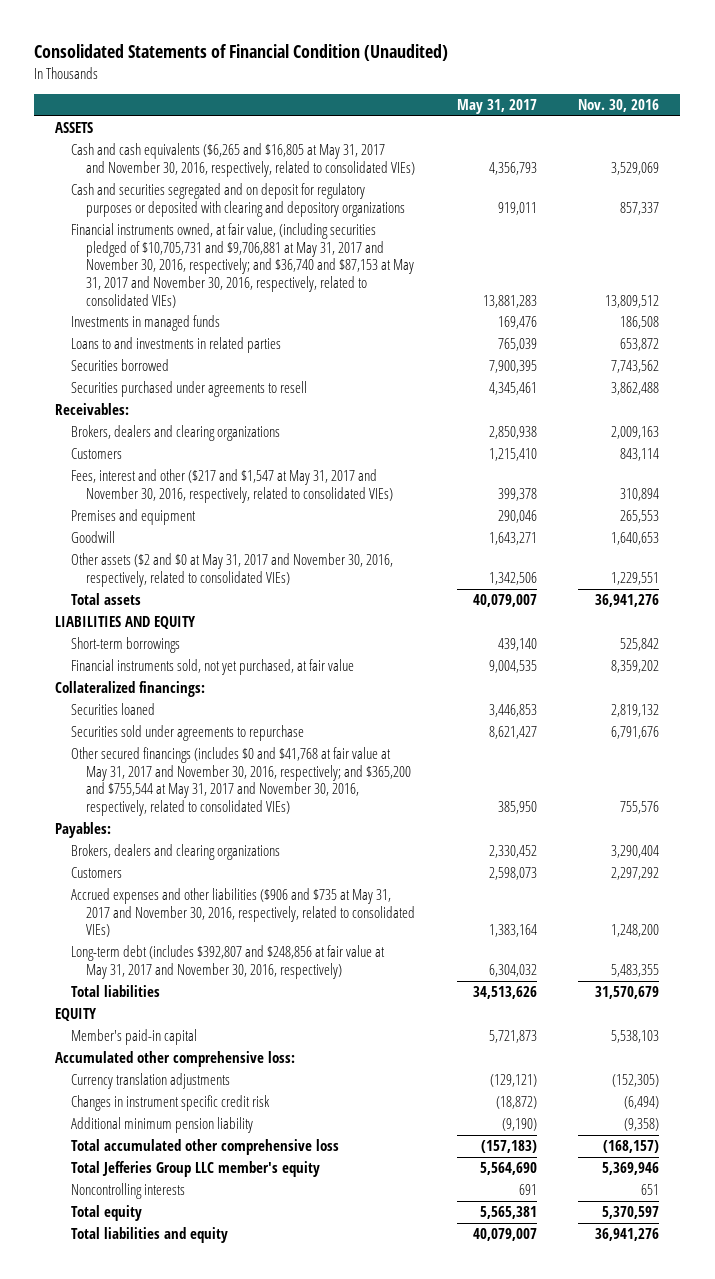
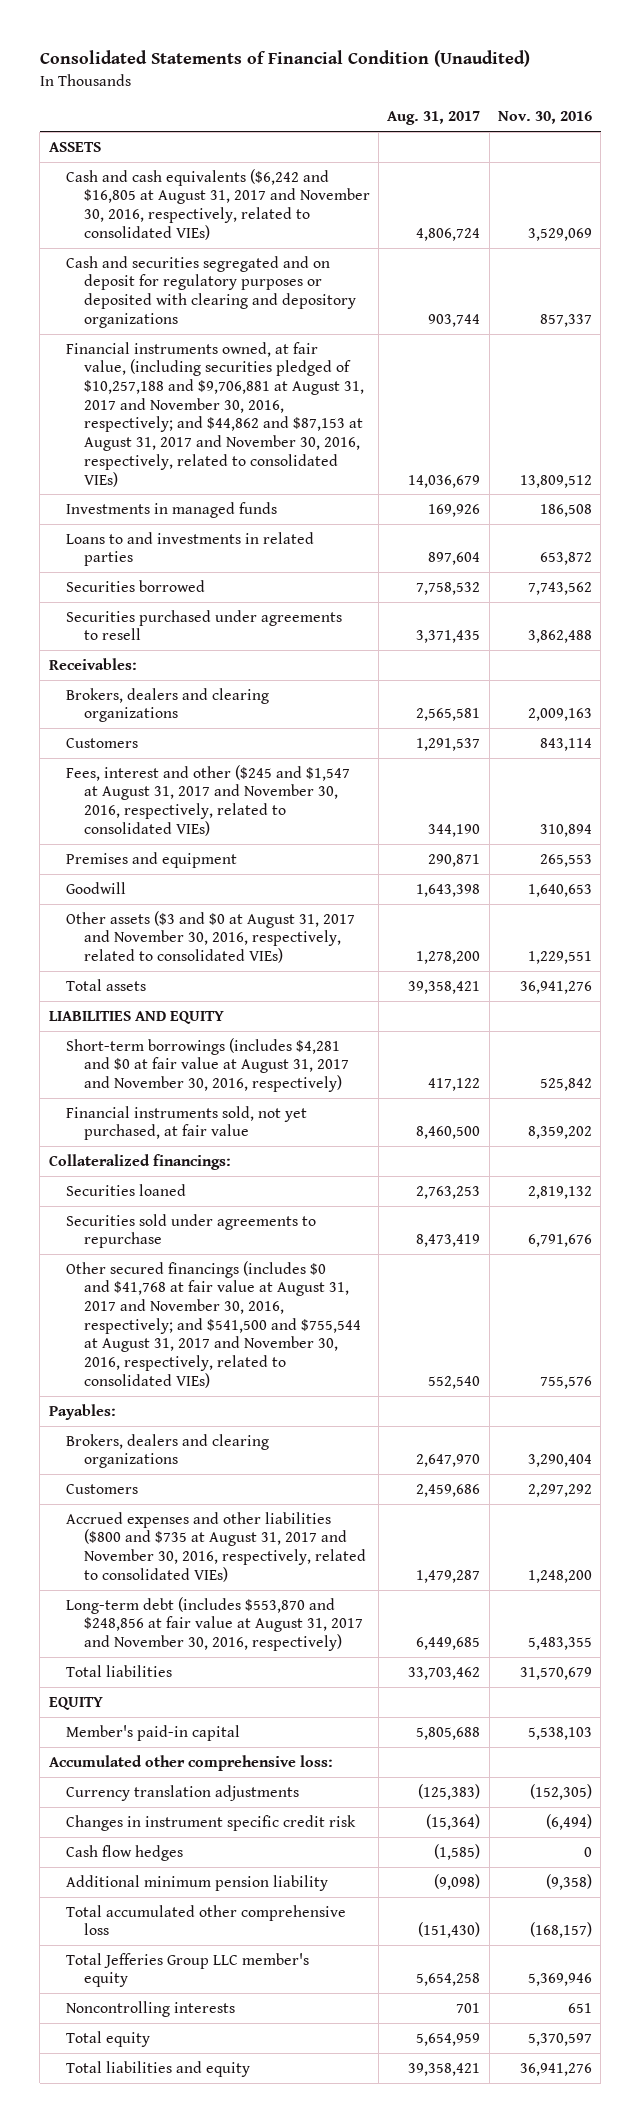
[456,99,537,115] May 31, 2017 -> none
none -> [387,111,481,126] Aug. 31, 2017
[70,143,416,177] Cash and cash equivalents ($6,265 and $16,805 at May 31, 2017 and November 30, 2016, respectively, related to consolidated VIEs) -> [66,168,371,240] Cash and cash equivalents ($6,242 and $16,805 at August 31, 2017 and November 30, 2016, respectively, related to consolidated VIEs)
[70,223,415,308] Financial instruments owned, at fair value, (including securities pledged of $10,705,731 and $9,706,881 at May 31, 2017 and November 30, 2016, respectively; and $36,740 and $87,153 at May 31, 2017 and November 30, 2016, respectively, related to consolidated VIEs) -> [66,341,365,487] Financial instruments owned, at fair value, (including securities pledged of $10,257,188 and $9,706,881 at August 31, 2017 and November 30, 2016, respectively; and $44,862 and $87,153 at August 31, 2017 and November 30, 2016, respectively, related to consolidated VIEs)
[70,469,394,503] Fees, interest and other ($217 and $1,547 at May 31, 2017 and November 30, 2016, respectively, related to consolidated VIEs) -> [66,764,351,836] Fees, interest and other ($245 and $1,547 at August 31, 2017 and November 30, 2016, respectively, related to consolidated VIEs)
[70,553,393,587] Other assets ($2 and $0 at May 31, 2017 and November 30, 2016, respectively, related to consolidated VIEs) -> [66,910,356,964] Other assets ($3 and $0 at August 31, 2017 and November 30, 2016, respectively, related to consolidated VIEs)
[70,637,180,654] Short-term borrowings -> [66,1037,350,1093] Short-term borrowings (includes $4,281 and $0 at fair value at August 31, 2017 and November 30, 2016, respectively)
[70,747,412,817] Other secured financings (includes $0 and $41,768 at fair value at May 31, 2017 and November 30, 2016, respectively; and $365,200 and $755,544 at May 31, 2017 and November 30, 2016, respectively, related to consolidated VIEs) -> [66,1260,362,1388] Other secured financings (includes $0 and $41,768 at fair value at August 31, 2017 and November 30, 2016, respectively; and $541,500 and $755,544 at August 31, 2017 and November 30, 2016, respectively, related to consolidated VIEs)
[70,888,416,938] Accrued expenses and other liabilities ($906 and $735 at May 31, 2017 and November 30, 2016, respectively, related to consolidated VIEs) -> [66,1511,367,1582] Accrued expenses and other liabilities ($800 and $735 at August 31, 2017 and November 30, 2016, respectively, related to consolidated VIEs)
[70,945,385,979] Long-term debt (includes $392,807 and $248,856 at fair value at May 31, 2017 and November 30, 2016, respectively) -> [66,1596,364,1652] Long-term debt (includes $553,870 and $248,856 at fair value at August 31, 2017 and November 30, 2016, respectively)
none -> [66,1844,184,1861] Cash flow hedges

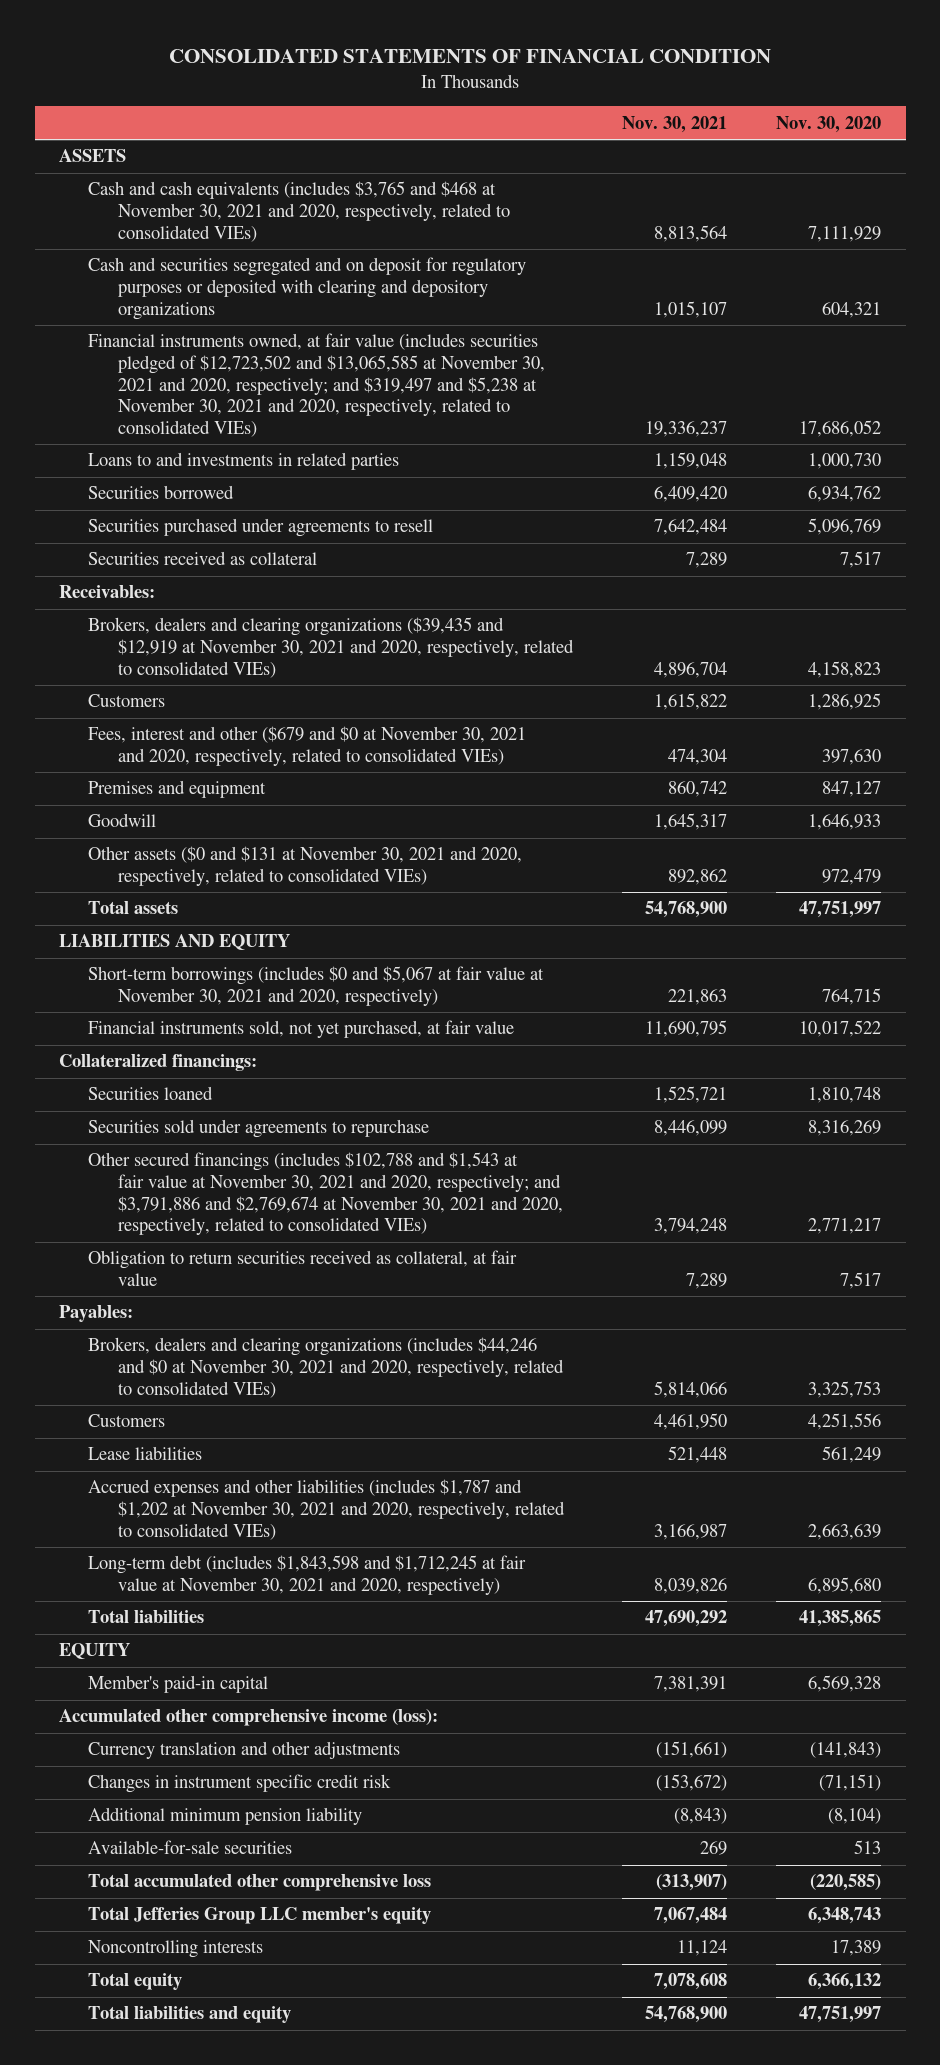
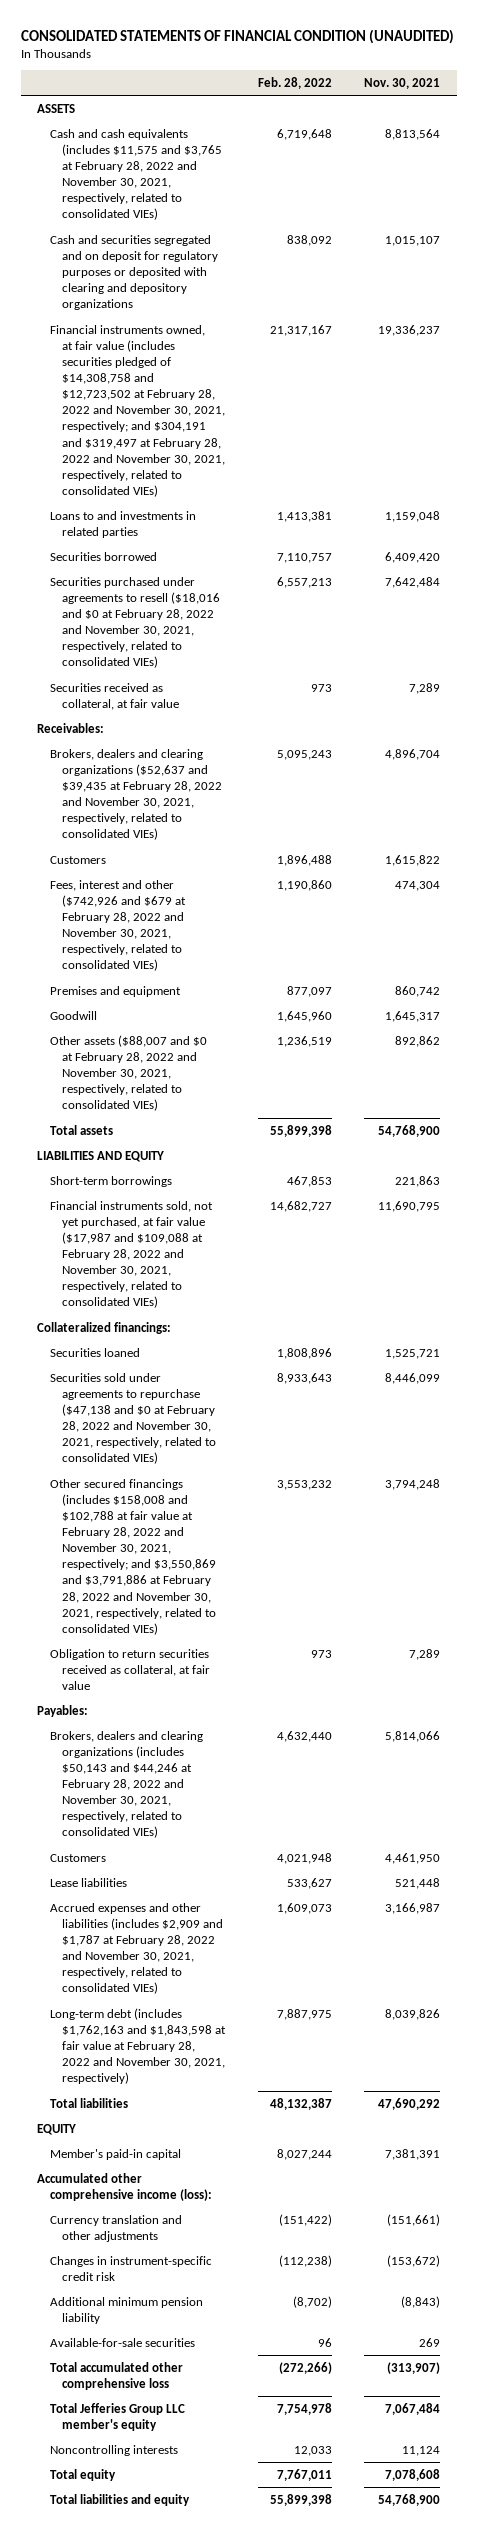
[169,49,772,64] CONSOLIDATED STATEMENTS OF FINANCIAL CONDITION -> [20,28,454,44] CONSOLIDATED STATEMENTS OF FINANCIAL CONDITION (UNAUDITED)
[776,115,882,133] Nov. 30, 2020 -> none
none -> [257,76,332,89] Feb. 28, 2022
[88,181,510,242] Cash and cash equivalents (includes $3,765 and $468 at November 30, 2021 and 2020, respectively, related to consolidated VIEs) -> [49,128,222,221] Cash and cash equivalents (includes $11,575 and $3,765 at February 28, 2022 and November 30, 2021, respectively, related to consolidated VIEs)
[88,333,545,438] Financial instruments owned, at fair value (includes securities pledged of $12,723,502 and $13,065,585 at November 30, 2021 and 2020, respectively; and $319,497 and $5,238 at November 30, 2021 and 2020, respectively, related to consolidated VIEs) -> [49,324,225,497] Financial instruments owned, at fair value (includes securities pledged of $14,308,758 and $12,723,502 at February 28, 2022 and November 30, 2021, respectively; and $304,191 and $319,497 at February 28, 2022 and November 30, 2021, respectively, related to consolidated VIEs)
[88,518,434,538] Securities purchased under agreements to resell -> [49,576,220,669] Securities purchased under agreements to resell ($18,016 and $0 at February 28, 2022 and November 30, 2021, respectively, related to consolidated VIEs)
[88,551,318,566] Securities received as collateral -> [49,682,179,710] Securities received as collateral, at fair value
[88,617,574,678] Brokers, dealers and clearing organizations ($39,435 and $12,919 at November 30, 2021 and 2020, respectively, related to consolidated VIEs) -> [49,748,222,841] Brokers, dealers and clearing organizations ($52,637 and $39,435 at February 28, 2022 and November 30, 2021, respectively, related to consolidated VIEs)
[88,726,527,767] Fees, interest and other ($679 and $0 at November 30, 2021 and 2020, respectively, related to consolidated VIEs) -> [49,879,186,972] Fees, interest and other ($742,926 and $679 at February 28, 2022 and November 30, 2021, respectively, related to consolidated VIEs)
[88,846,523,887] Other assets ($0 and $131 at November 30, 2021 and 2020, respectively, related to consolidated VIEs) -> [49,1034,207,1112] Other assets ($88,007 and $0 at February 28, 2022 and November 30, 2021, respectively, related to consolidated VIEs)
[88,966,545,1007] Short-term borrowings (includes $0 and $5,067 at fair value at November 30, 2021 and 2020, respectively) -> [49,1175,172,1187] Short-term borrowings
[88,1020,515,1039] Financial instruments sold, not yet purchased, at fair value -> [49,1200,213,1309] Financial instruments sold, not yet purchased, at fair value ($17,987 and $109,088 at February 28, 2022 and November 30, 2021, respectively, related to consolidated VIEs)
[88,1119,430,1139] Securities sold under agreements to repurchase -> [49,1372,216,1465] Securities sold under agreements to repurchase ($47,138 and $0 at February 28, 2022 and November 30, 2021, respectively, related to consolidated VIEs)
[88,1152,563,1236] Other secured financings (includes $102,788 and $1,543 at fair value at November 30, 2021 and 2020, respectively; and $3,791,886 and $2,769,674 at November 30, 2021 and 2020, respectively, related to consolidated VIEs) -> [49,1478,216,1635] Other secured financings (includes $158,008 and $102,788 at fair value at February 28, 2022 and November 30, 2021, respectively; and $3,550,869 and $3,791,886 at February 28, 2022 and November 30, 2021, respectively, related to consolidated VIEs)
[88,1337,564,1398] Brokers, dealers and clearing organizations (includes $44,246 and $0 at November 30, 2021 and 2020, respectively, related to consolidated VIEs) -> [49,1730,203,1839] Brokers, dealers and clearing organizations (includes $50,143 and $44,246 at February 28, 2022 and November 30, 2021, respectively, related to consolidated VIEs)
[88,1479,565,1540] Accrued expenses and other liabilities (includes $1,787 and $1,202 at November 30, 2021 and 2020, respectively, related to consolidated VIEs) -> [49,1902,223,1995] Accrued expenses and other liabilities (includes $2,909 and $1,787 at February 28, 2022 and November 30, 2021, respectively, related to consolidated VIEs)
[88,1555,527,1596] Long-term debt (includes $1,843,598 and $1,712,245 at fair value at November 30, 2021 and 2020, respectively) -> [49,2007,226,2085] Long-term debt (includes $1,762,163 and $1,843,598 at fair value at February 28, 2022 and November 30, 2021, respectively)
[88,1774,392,1794] Changes in instrument specific credit risk -> [49,2255,212,2281] Changes in instrument-specific credit risk

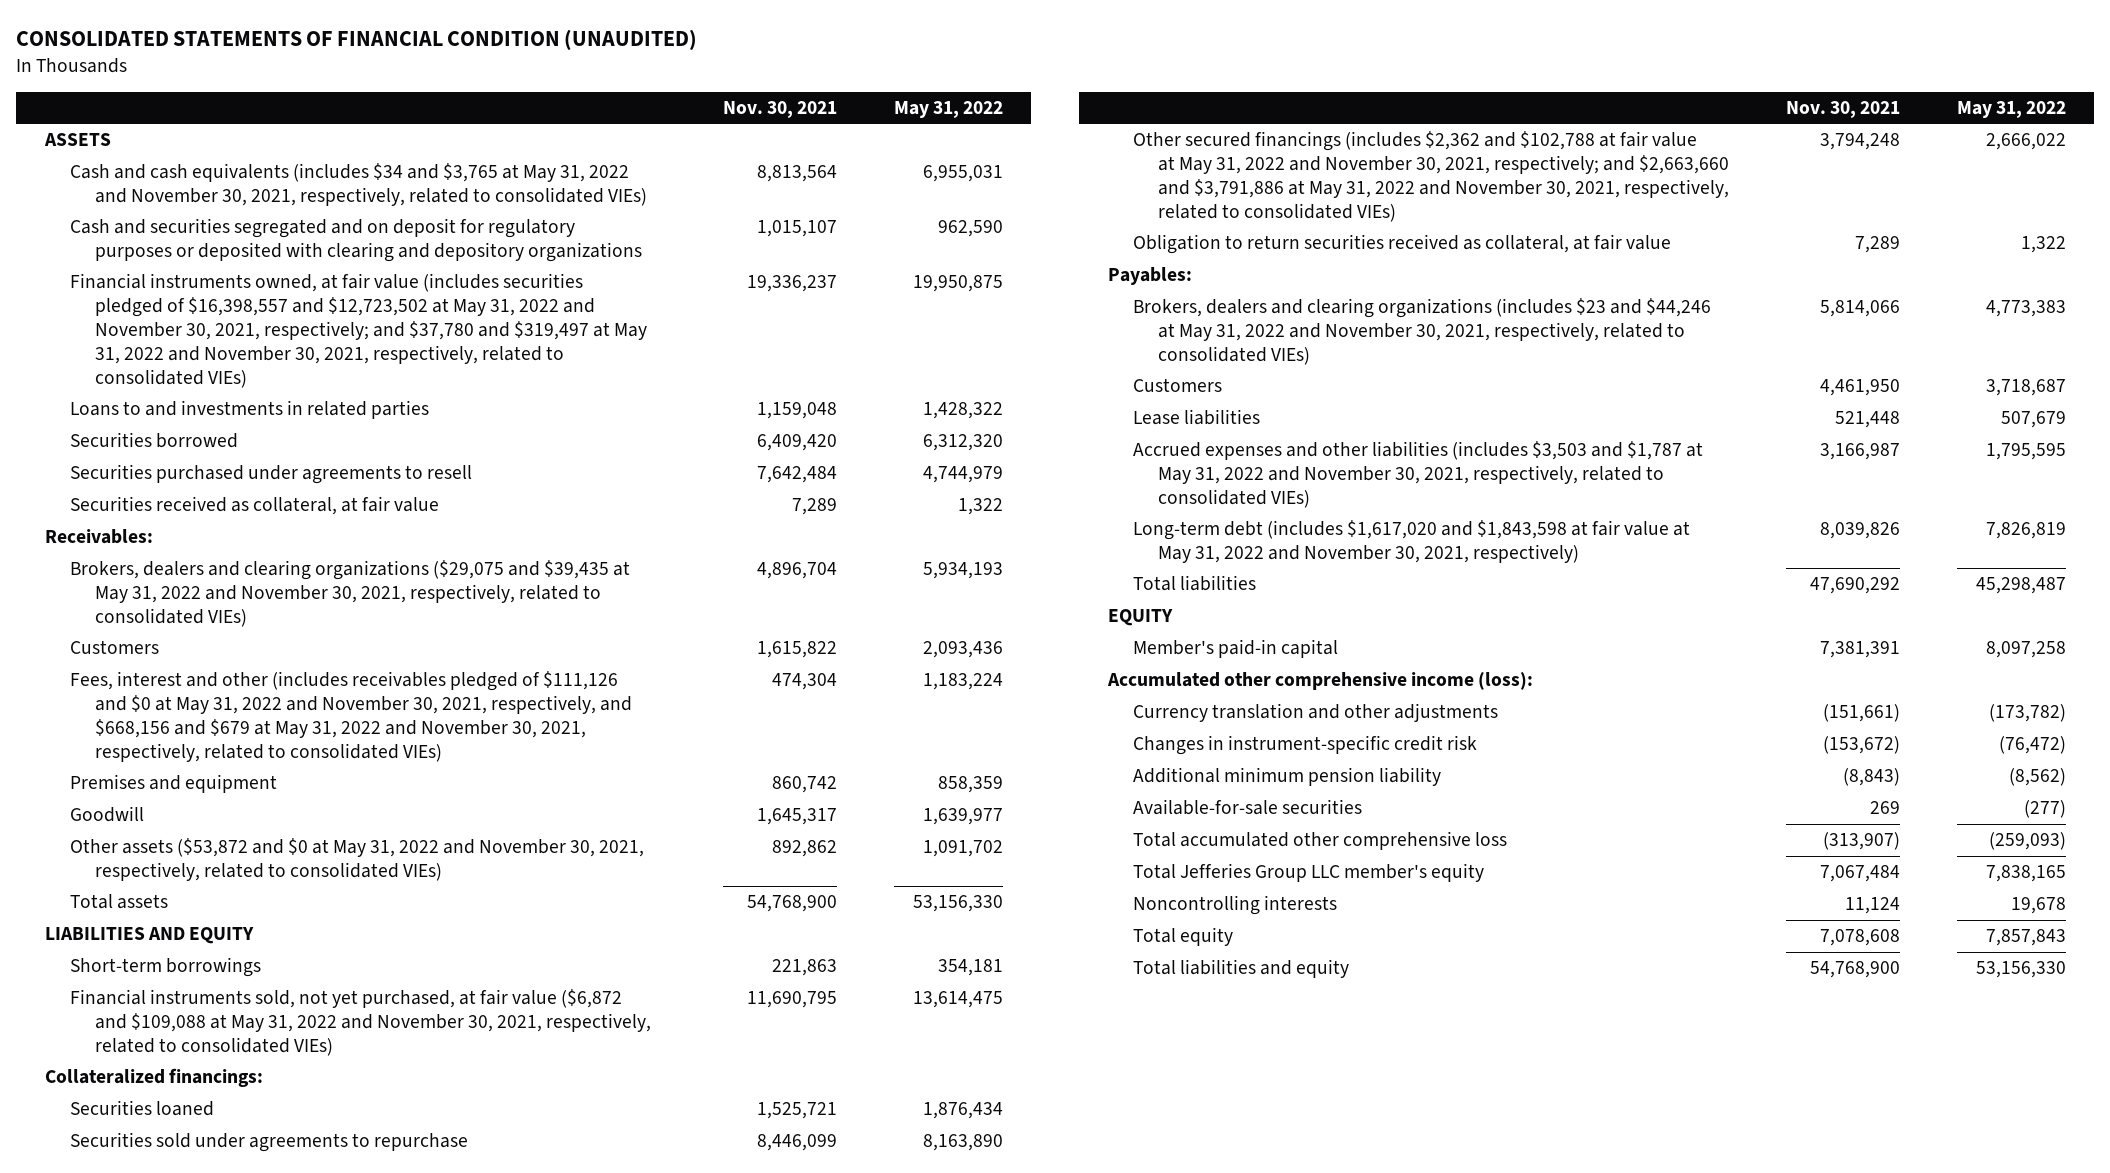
[257,76,332,89] Feb. 28, 2022 -> none
none -> [893,100,1003,118] May 31, 2022
[49,128,222,221] Cash and cash equivalents (includes $11,575 and $3,765 at February 28, 2022 and November 30, 2021, respectively, related to consolidated VIEs) -> [69,163,648,207] Cash and cash equivalents (includes $34 and $3,765 at May 31, 2022 and November 30, 2021, respectively, related to consolidated VIEs)
[49,324,225,497] Financial instruments owned, at fair value (includes securities pledged of $14,308,758 and $12,723,502 at February 28, 2022 and November 30, 2021, respectively; and $304,191 and $319,497 at February 28, 2022 and November 30, 2021, respectively, related to consolidated VIEs) -> [69,273,648,388] Financial instruments owned, at fair value (includes securities pledged of $16,398,557 and $12,723,502 at May 31, 2022 and November 30, 2021, respectively; and $37,780 and $319,497 at May 31, 2022 and November 30, 2021, respectively, related to consolidated VIEs)
[49,576,220,669] Securities purchased under agreements to resell ($18,016 and $0 at February 28, 2022 and November 30, 2021, respectively, related to consolidated VIEs) -> [69,464,472,485] Securities purchased under agreements to resell
[49,748,222,841] Brokers, dealers and clearing organizations ($52,637 and $39,435 at February 28, 2022 and November 30, 2021, respectively, related to consolidated VIEs) -> [69,560,630,627] Brokers, dealers and clearing organizations ($29,075 and $39,435 at May 31, 2022 and November 30, 2021, respectively, related to consolidated VIEs)
[49,879,186,972] Fees, interest and other ($742,926 and $679 at February 28, 2022 and November 30, 2021, respectively, related to consolidated VIEs) -> [69,671,633,762] Fees, interest and other (includes receivables pledged of $111,126 and $0 at May 31, 2022 and November 30, 2021, respectively, and $668,156 and $679 at May 31, 2022 and November 30, 2021, respectively, related to consolidated VIEs)
[49,1034,207,1112] Other assets ($88,007 and $0 at February 28, 2022 and November 30, 2021, respectively, related to consolidated VIEs) -> [69,838,644,882] Other assets ($53,872 and $0 at May 31, 2022 and November 30, 2021, respectively, related to consolidated VIEs)
[49,1200,213,1309] Financial instruments sold, not yet purchased, at fair value ($17,987 and $109,088 at February 28, 2022 and November 30, 2021, respectively, related to consolidated VIEs) -> [69,989,652,1056] Financial instruments sold, not yet purchased, at fair value ($6,872 and $109,088 at May 31, 2022 and November 30, 2021, respectively, related to consolidated VIEs)
[49,1372,216,1465] Securities sold under agreements to repurchase ($47,138 and $0 at February 28, 2022 and November 30, 2021, respectively, related to consolidated VIEs) -> [69,1132,468,1153] Securities sold under agreements to repurchase
[49,1478,216,1635] Other secured financings (includes $158,008 and $102,788 at fair value at February 28, 2022 and November 30, 2021, respectively; and $3,550,869 and $3,791,886 at February 28, 2022 and November 30, 2021, respectively, related to consolidated VIEs) -> [1132,131,1730,222] Other secured financings (includes $2,362 and $102,788 at fair value at May 31, 2022 and November 30, 2021, respectively; and $2,663,660 and $3,791,886 at May 31, 2022 and November 30, 2021, respectively, related to consolidated VIEs)
[49,1730,203,1839] Brokers, dealers and clearing organizations (includes $50,143 and $44,246 at February 28, 2022 and November 30, 2021, respectively, related to consolidated VIEs) -> [1132,298,1711,365] Brokers, dealers and clearing organizations (includes $23 and $44,246 at May 31, 2022 and November 30, 2021, respectively, related to consolidated VIEs)
[49,1902,223,1995] Accrued expenses and other liabilities (includes $2,909 and $1,787 at February 28, 2022 and November 30, 2021, respectively, related to consolidated VIEs) -> [1132,441,1703,508] Accrued expenses and other liabilities (includes $3,503 and $1,787 at May 31, 2022 and November 30, 2021, respectively, related to consolidated VIEs)
[49,2007,226,2085] Long-term debt (includes $1,762,163 and $1,843,598 at fair value at February 28, 2022 and November 30, 2021, respectively) -> [1132,520,1690,564] Long-term debt (includes $1,617,020 and $1,843,598 at fair value at May 31, 2022 and November 30, 2021, respectively)

